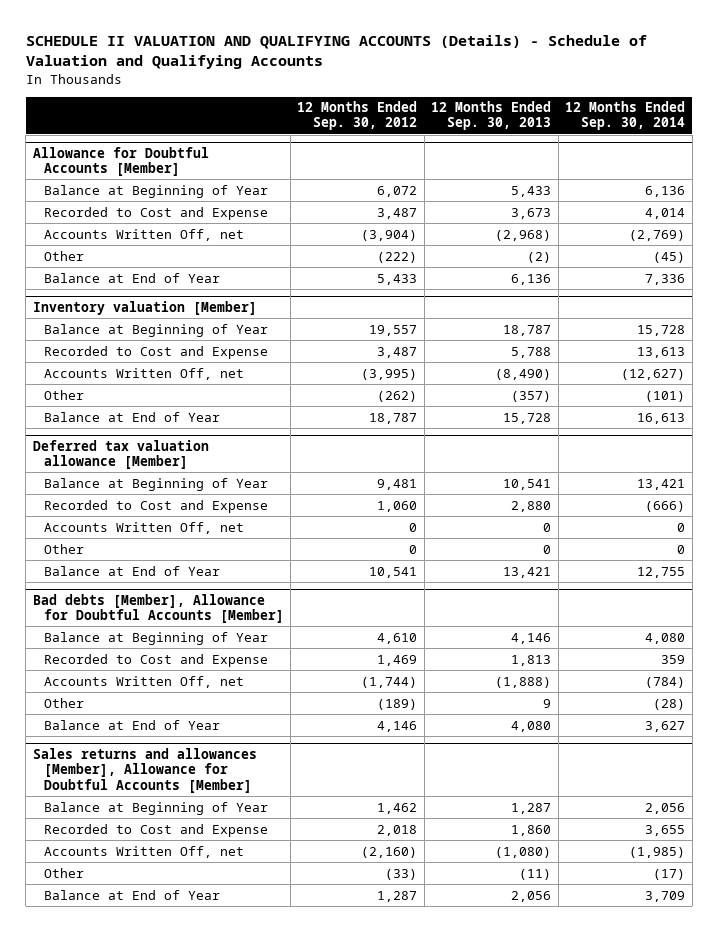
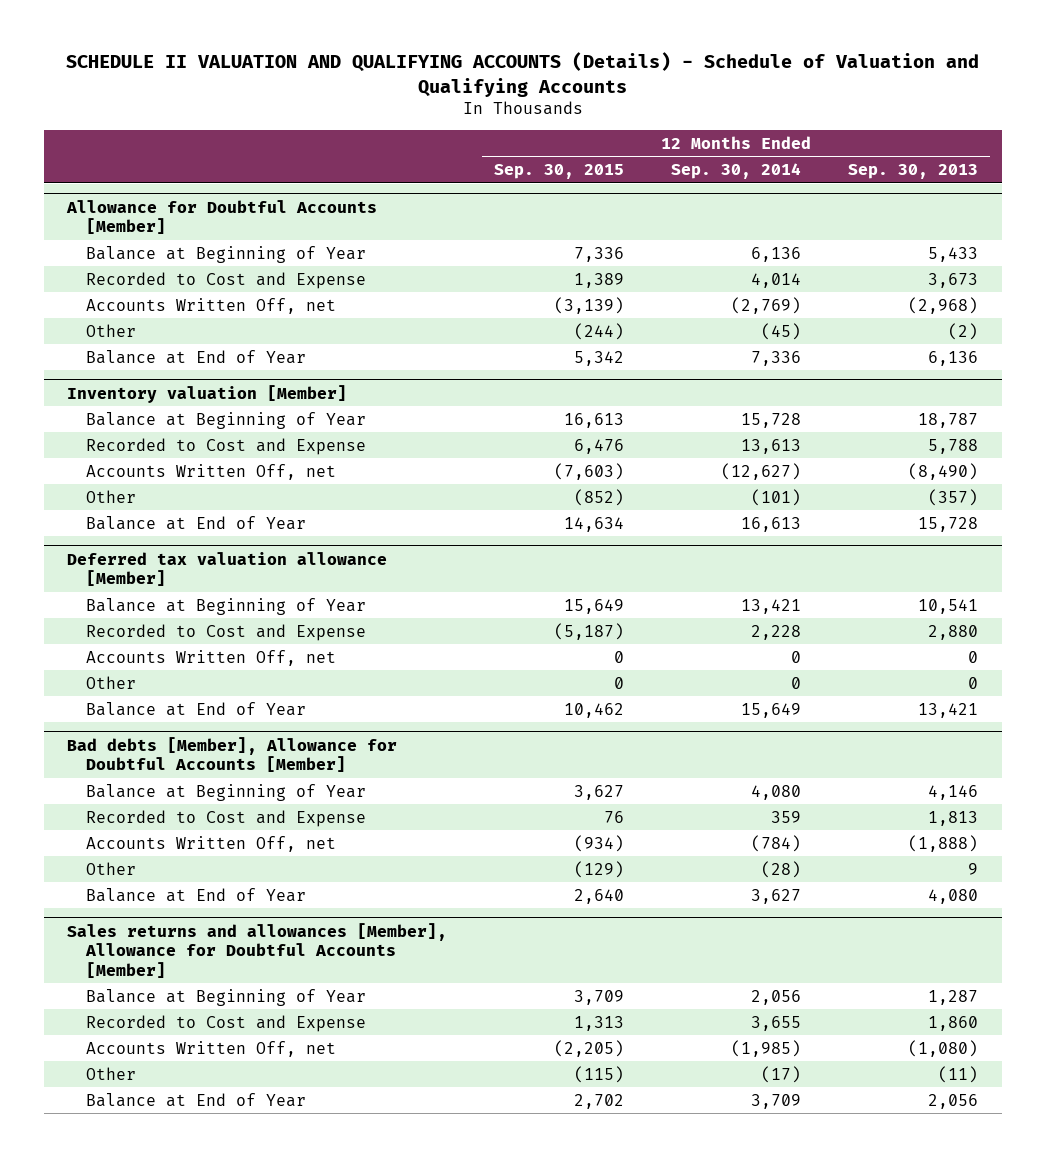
[297,101,418,131] 12 Months Ended Sep. 30, 2012 -> none
none -> [494,164,625,180] Sep. 30, 2015
[645,500,686,512] (666) -> [751,624,802,640] 2,228
[637,566,686,578] 12,755 -> [741,702,802,718] 15,649

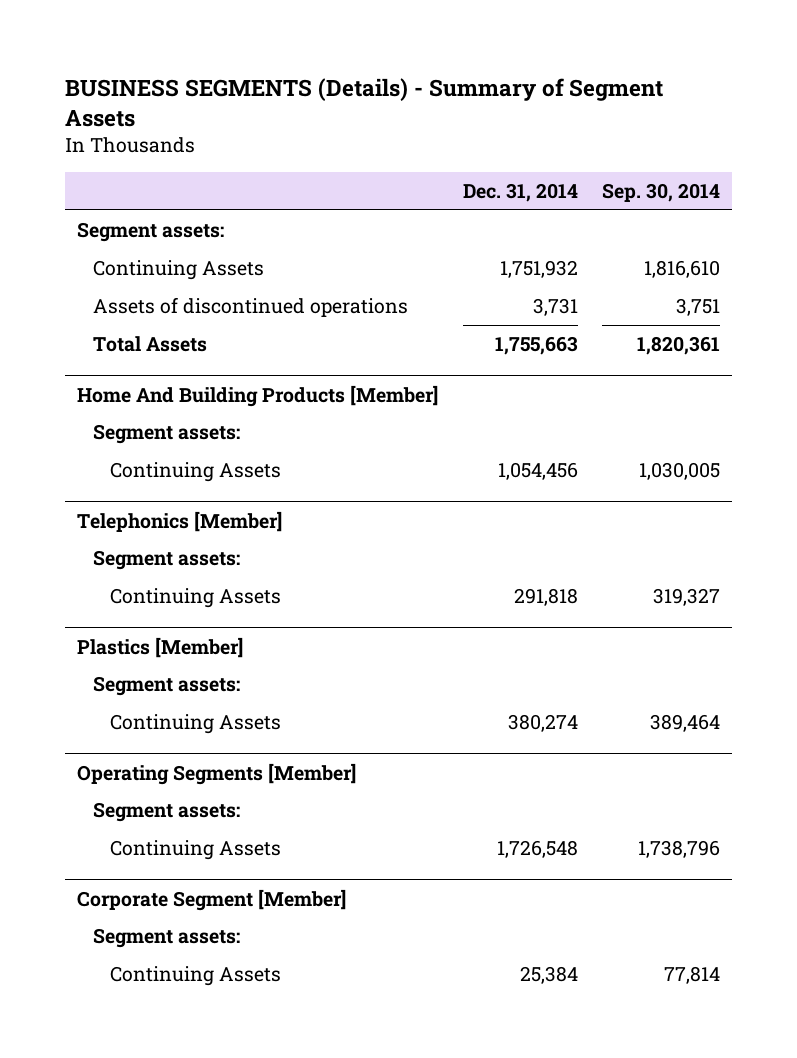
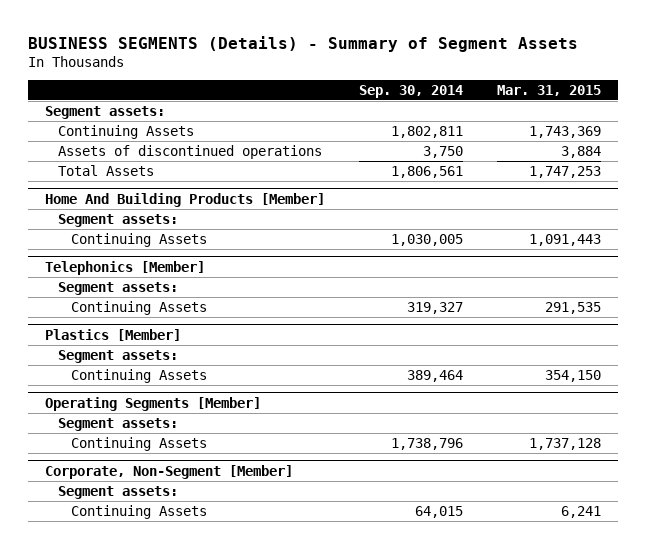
[462,183,578,203] Dec. 31, 2014 -> none
none -> [496,85,601,97] Mar. 31, 2015
[643,260,720,279] 1,816,610 -> [390,125,463,138] 1,802,811
[675,298,720,317] 3,751 -> [422,145,463,158] 3,750
[636,336,720,356] 1,820,361 -> [390,165,463,178] 1,806,561
[77,888,347,911] Corporate Segment [Member] -> [44,464,293,479] Corporate, Non-Segment [Member]
[663,966,720,985] 77,814 -> [414,505,463,518] 64,015

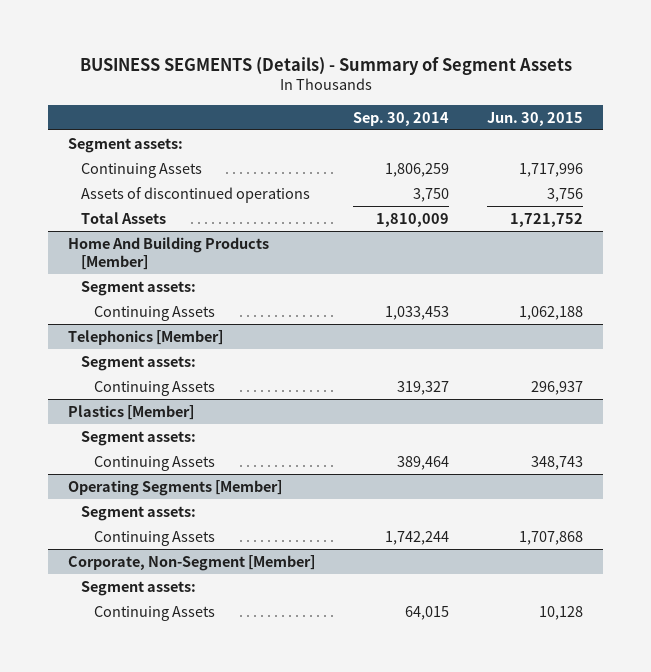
[496,85,601,97] Mar. 31, 2015 -> none
none -> [487,111,584,126] Jun. 30, 2015
[390,125,463,138] 1,802,811 -> [385,162,450,177] 1,806,259
[390,165,463,178] 1,806,561 -> [376,212,450,227] 1,810,009
[390,233,463,246] 1,030,005 -> [385,305,450,320] 1,033,453
[390,437,463,450] 1,738,796 -> [385,530,450,545] 1,742,244

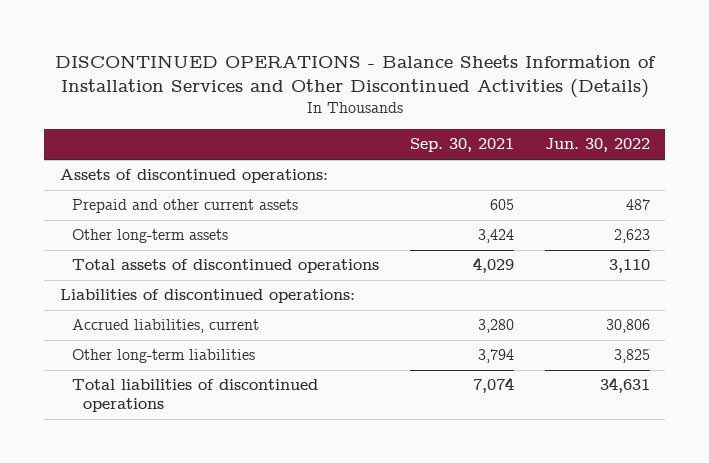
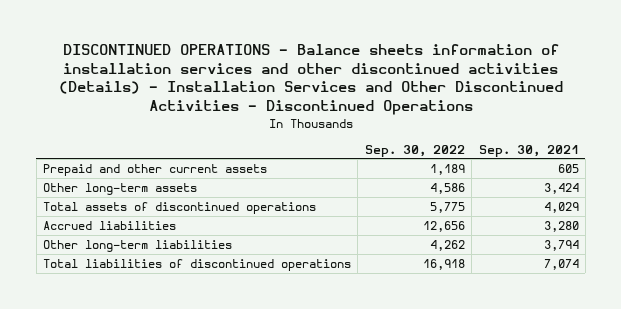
[54,55,656,99] DISCONTINUED OPERATIONS - Balance Sheets Information of Installation Services and Other Discontinued Activities (Details) -> [58,43,563,116] DISCONTINUED OPERATIONS - Balance sheets information of installation services and other discontinued activities (Details) - Installation Services and Other Discontinued Activities - Discontinued Operations
[544,138,650,153] Jun. 30, 2022 -> none
none -> [364,144,465,157] Sep. 30, 2022
[59,169,328,184] Assets of discontinued operations: -> none
[59,289,355,304] Liabilities of discontinued operations: -> none
[71,319,259,334] Accrued liabilities, current -> [42,220,176,230] Accrued liabilities

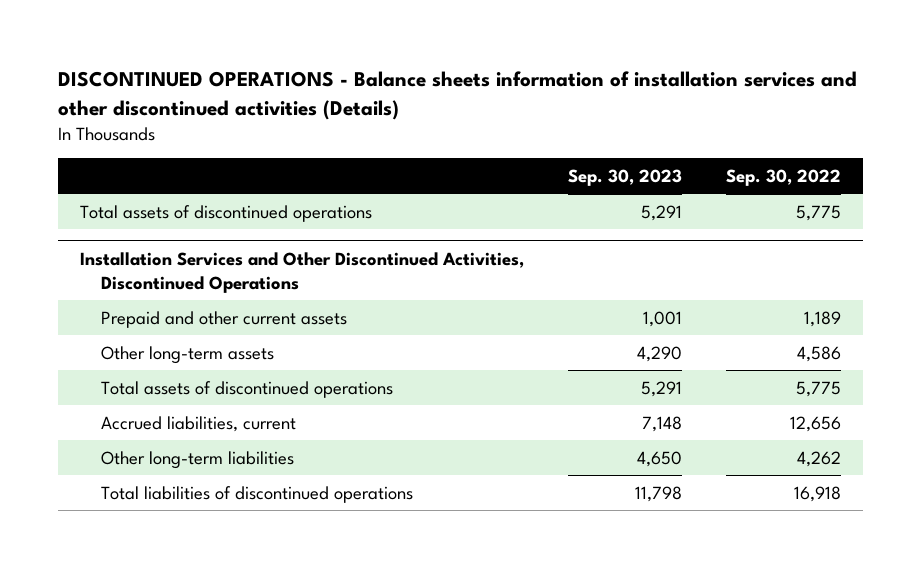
[58,43,563,116] DISCONTINUED OPERATIONS - Balance sheets information of installation services and other discontinued activities (Details) - Installation Services and Other Discontinued Activities - Discontinued Operations -> [57,71,857,120] DISCONTINUED OPERATIONS - Balance sheets information of installation services and other discontinued activities (Details)
[478,144,579,157] Sep. 30, 2021 -> none
none -> [567,168,682,186] Sep. 30, 2023
none -> [79,204,372,222] Total assets of discontinued operations
none -> [79,251,524,293] Installation Services and Other Discontinued Activities, Discontinued Operations
[42,220,176,230] Accrued liabilities -> [100,415,296,432] Accrued liabilities, current

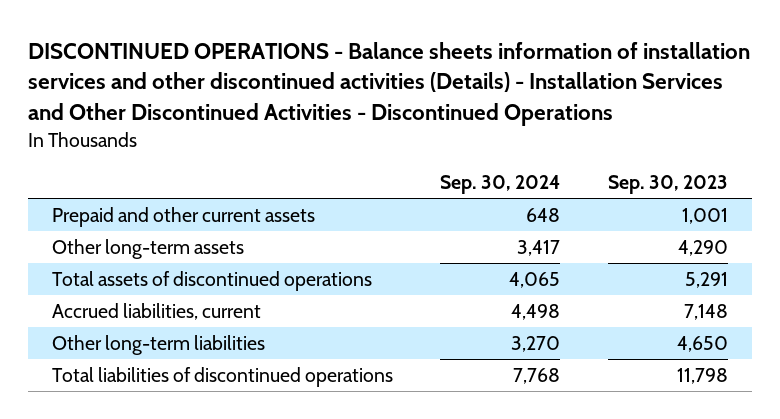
[57,71,857,120] DISCONTINUED OPERATIONS - Balance sheets information of installation services and other discontinued activities (Details) -> [28,41,751,126] DISCONTINUED OPERATIONS - Balance sheets information of installation services and other discontinued activities (Details) - Installation Services and Other Discontinued Activities - Discontinued Operations
[725,168,841,186] Sep. 30, 2022 -> none
none -> [440,174,561,194] Sep. 30, 2024
[79,204,372,222] Total assets of discontinued operations -> none
[79,251,524,293] Installation Services and Other Discontinued Activities, Discontinued Operations -> none

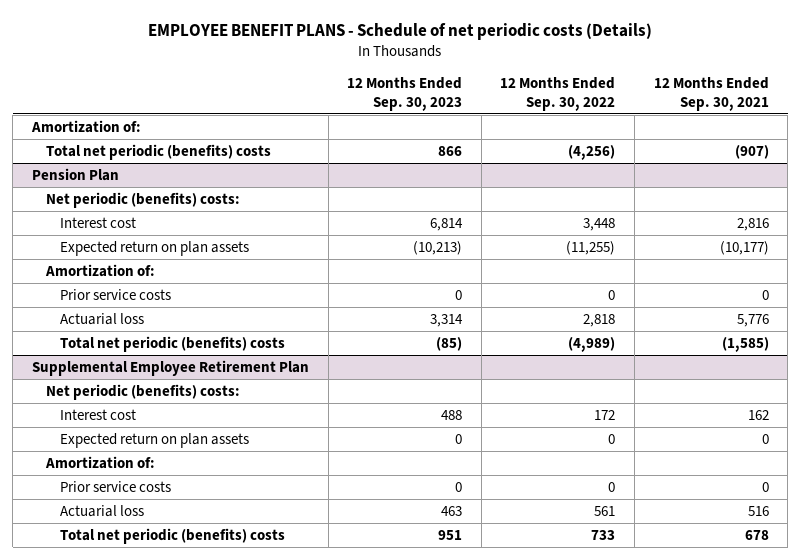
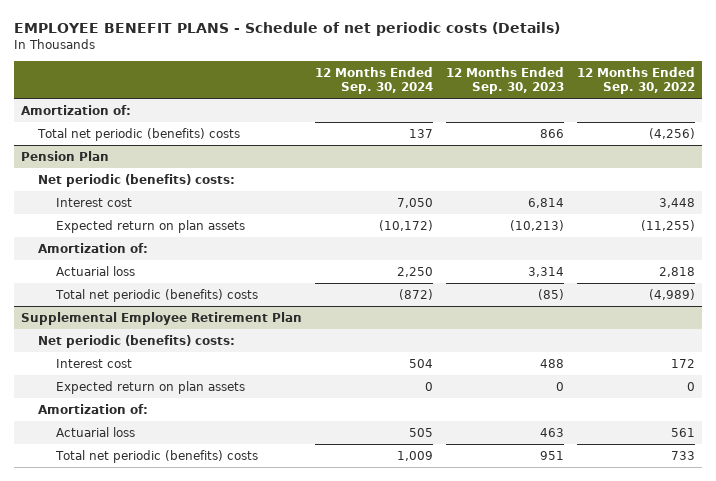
[653,76,769,111] 12 Months Ended Sep. 30, 2021 -> none
none -> [315,66,434,95] 12 Months Ended Sep. 30, 2024
[60,289,172,301] Prior service costs -> none
[60,481,172,493] Prior service costs -> none

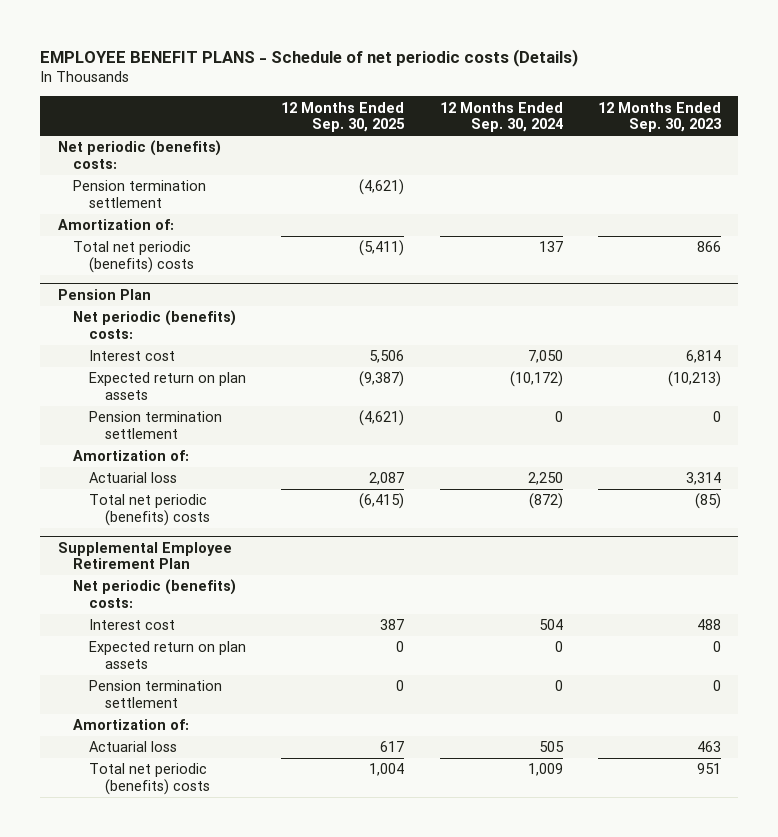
[577,66,696,95] 12 Months Ended Sep. 30, 2022 -> none
none -> [281,101,406,133] 12 Months Ended Sep. 30, 2025
none -> [57,140,221,169] Net periodic (benefits) costs:
none -> [73,180,207,208] Pension termination settlement
none -> [89,411,223,439] Pension termination settlement
none -> [89,680,223,708] Pension termination settlement

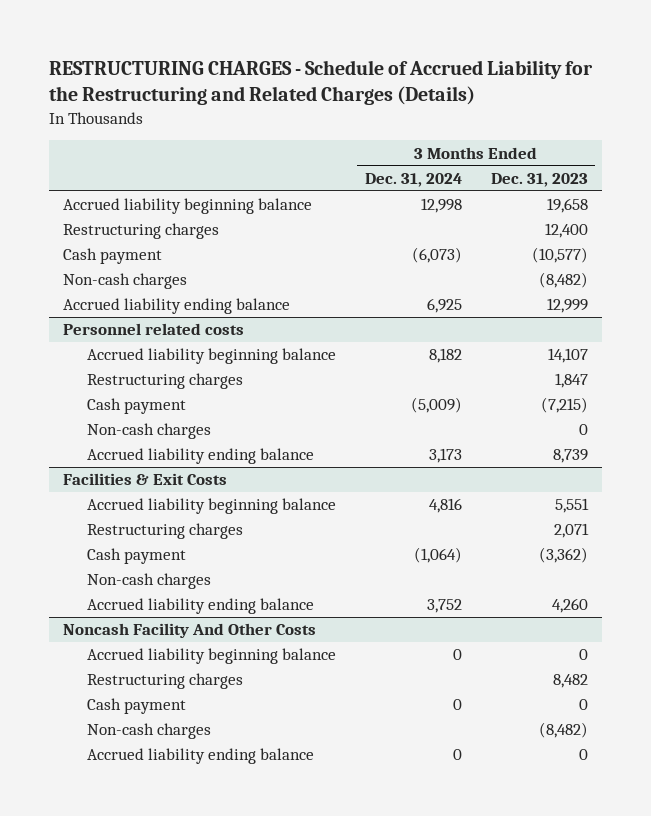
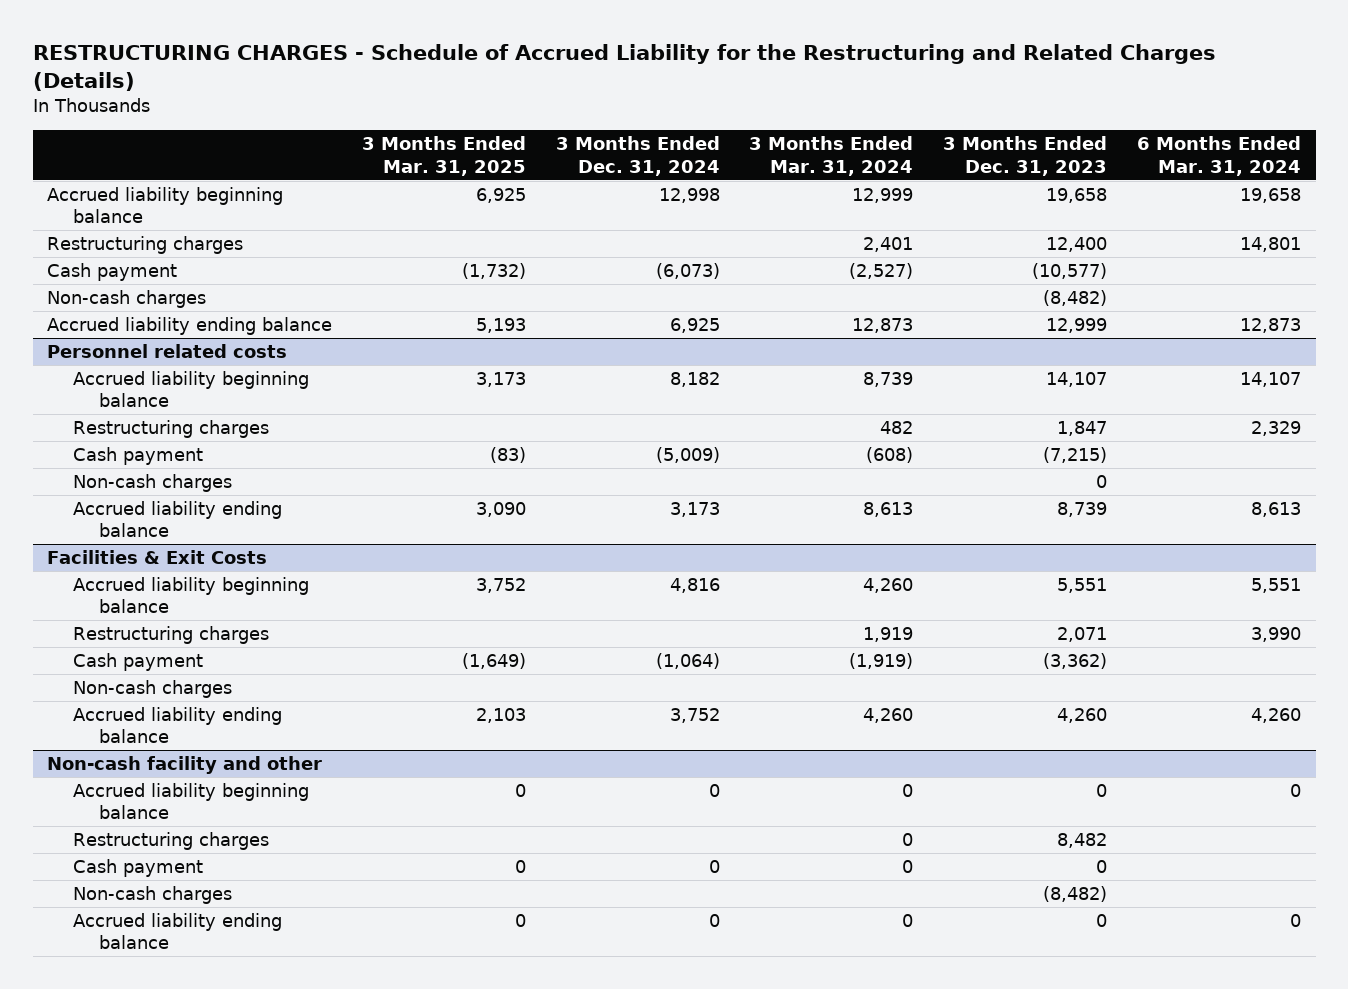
none -> [362,136,527,176] 3 Months Ended Mar. 31, 2025
none -> [749,136,914,176] 3 Months Ended Mar. 31, 2024
none -> [1136,136,1301,176] 6 Months Ended Mar. 31, 2024
[63,623,317,639] Noncash Facility And Other Costs -> [47,756,323,775] Non-cash facility and other

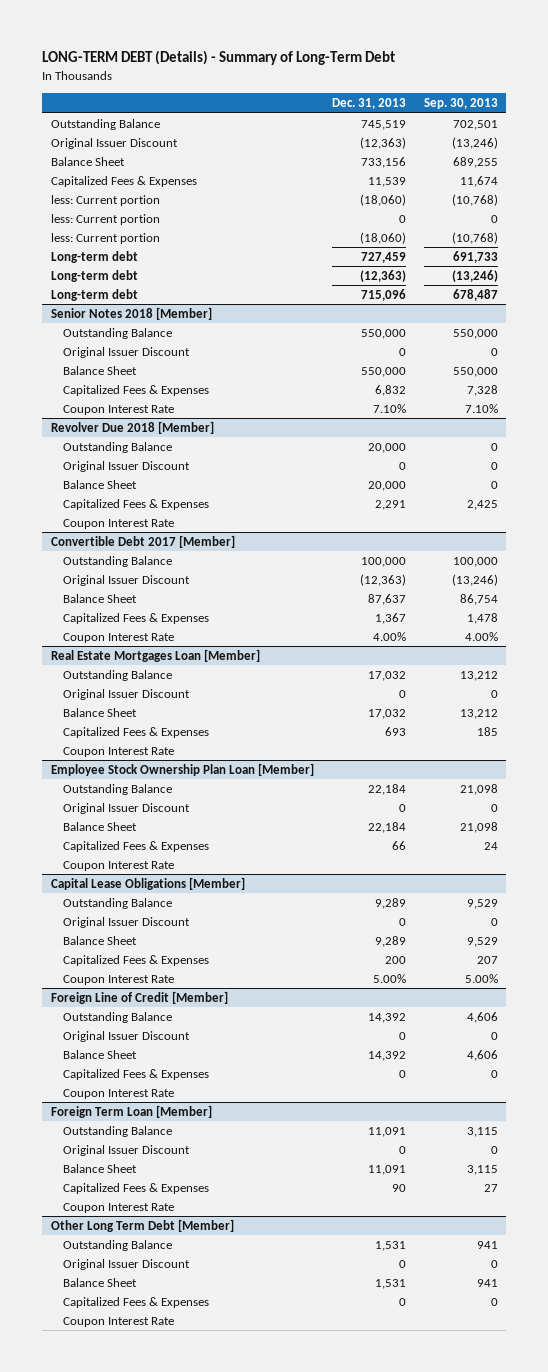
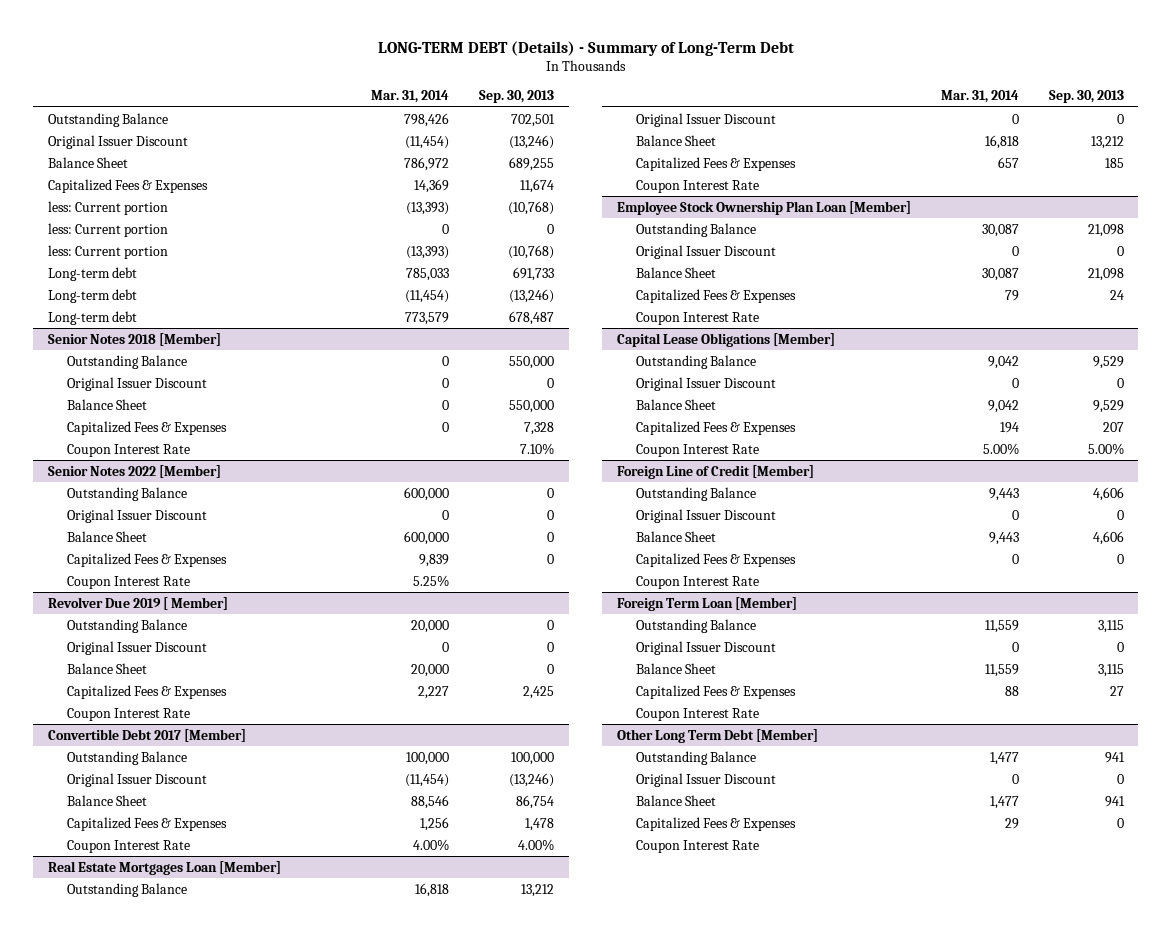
[331,98,406,110] Dec. 31, 2013 -> none
none -> [371,90,450,104] Mar. 31, 2014
[50,420,214,434] Revolver Due 2018 [Member] -> none
none -> [47,464,221,478] Senior Notes 2022 [Member]
none -> [66,552,227,567] Capitalized Fees & Expenses
none -> [66,575,190,589] Coupon Interest Rate
none -> [47,596,228,610] Revolver Due 2019 [ Member]
none -> [66,618,187,633] Outstanding Balance
none -> [66,640,207,655] Original Issuer Discount
none -> [66,662,147,674] Balance Sheet

